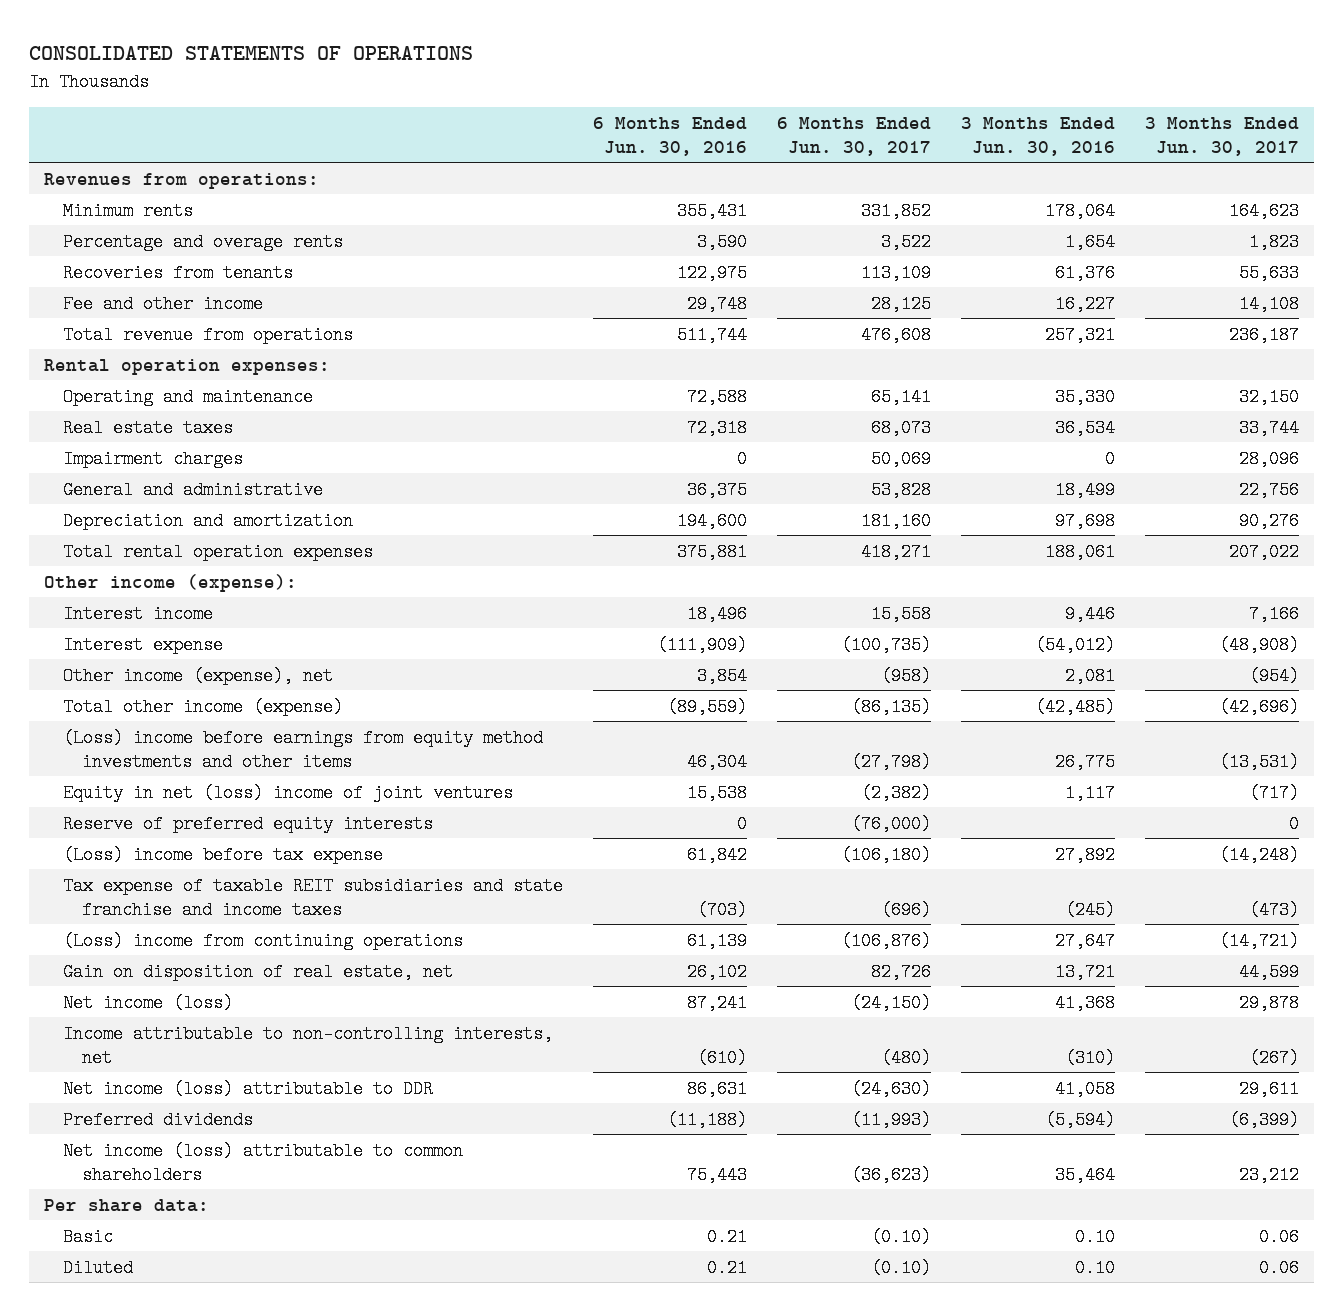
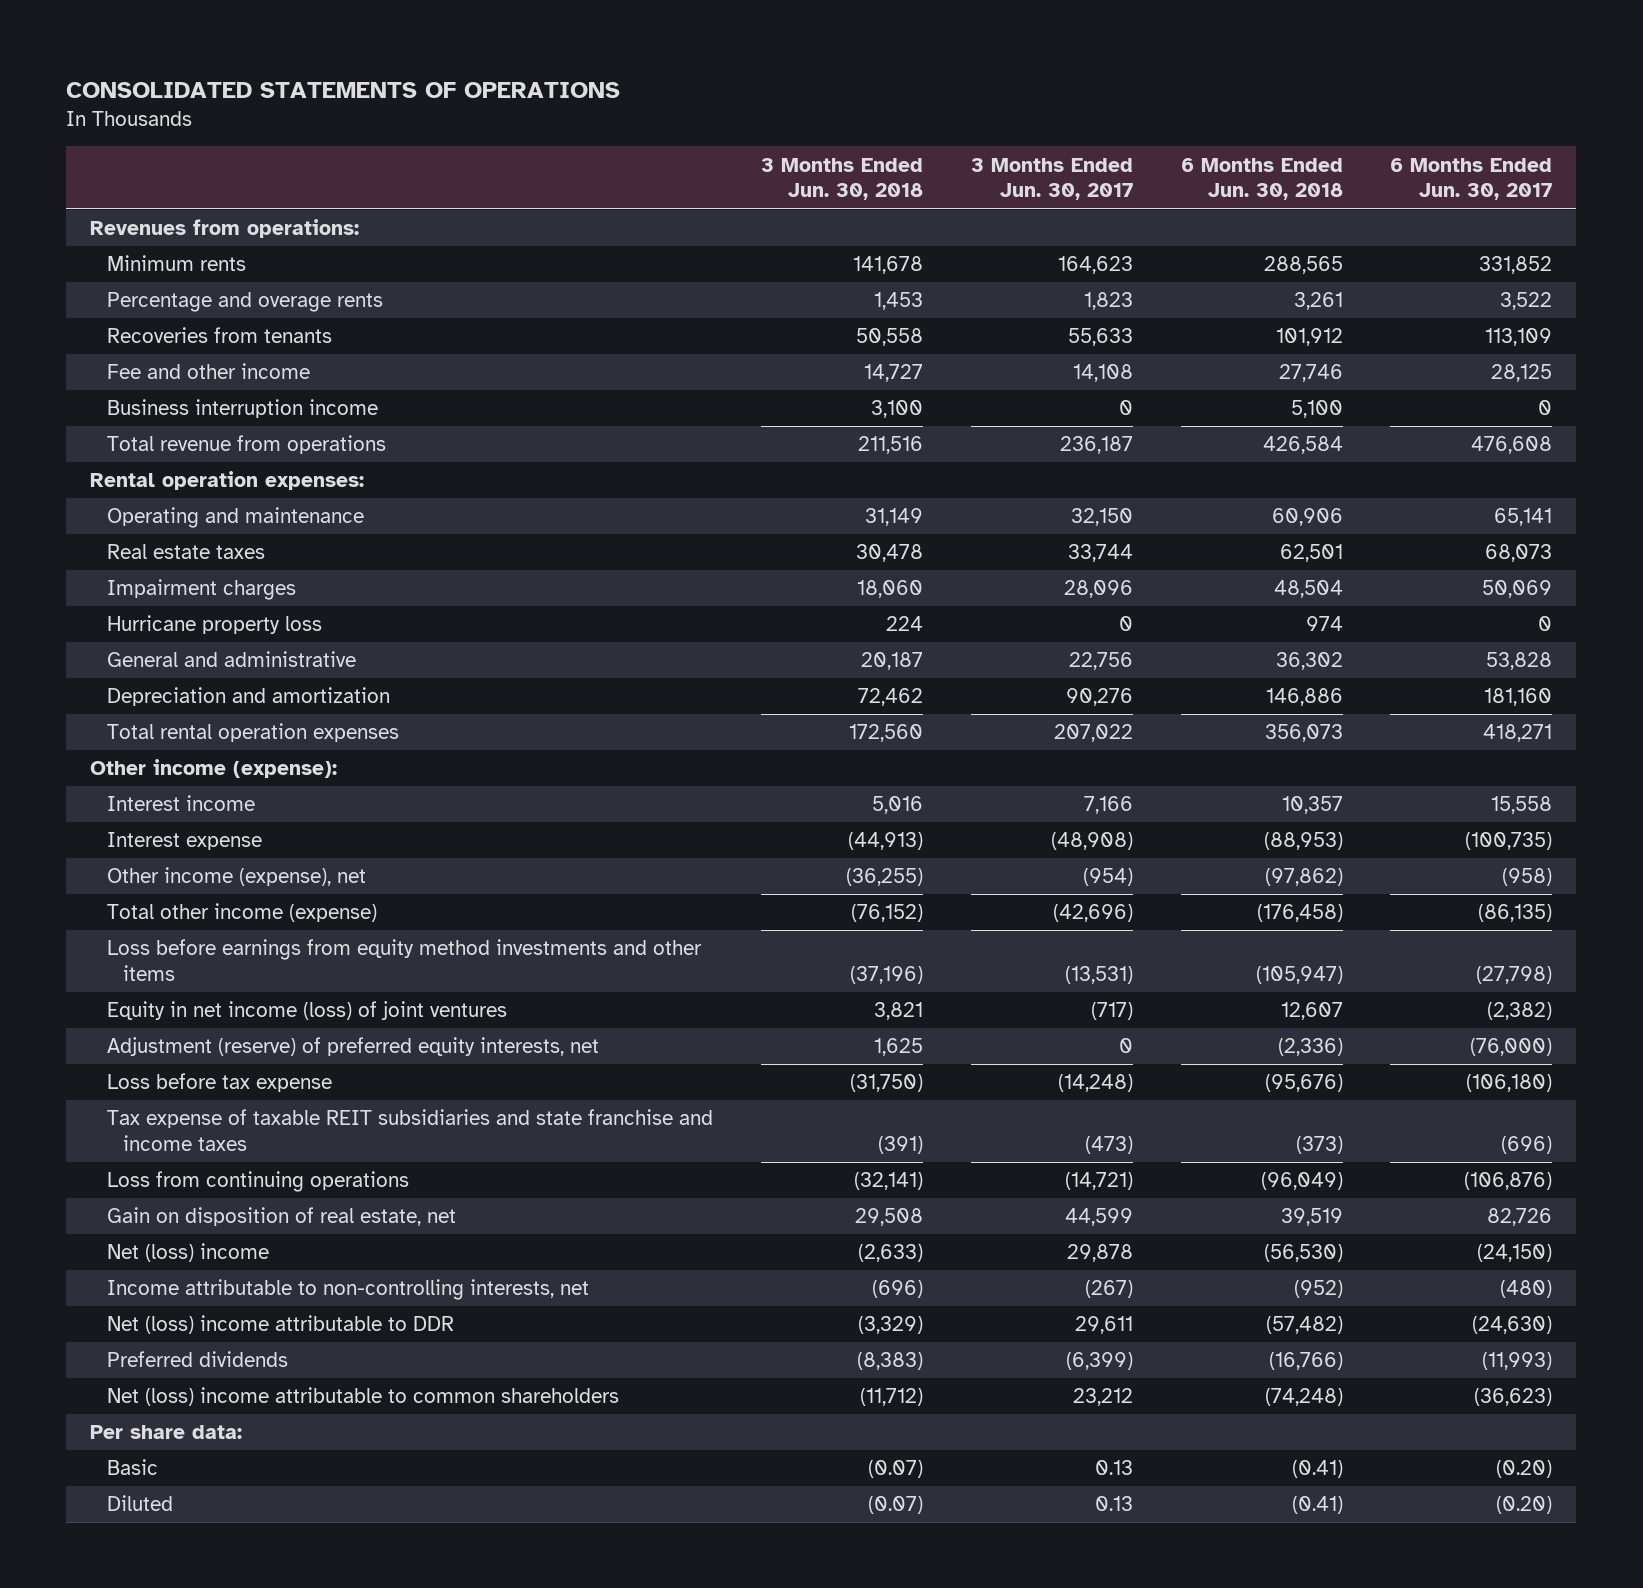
[592,116,747,156] 6 Months Ended Jun. 30, 2016 -> none
[960,116,1115,156] 3 Months Ended Jun. 30, 2016 -> none
none -> [760,157,923,201] 3 Months Ended Jun. 30, 2018
none -> [1180,157,1343,201] 6 Months Ended Jun. 30, 2018
none -> [106,399,378,419] Business interruption income
none -> [106,615,322,635] Hurricane property loss
[62,728,543,771] (Loss) income before earnings from equity method investments and other items -> [106,939,702,981] Loss before earnings from equity method investments and other items
[62,783,513,802] Equity in net (loss) income of joint ventures -> [106,1001,507,1021] Equity in net income (loss) of joint ventures
[62,814,433,833] Reserve of preferred equity interests -> [106,1037,599,1057] Adjustment (reserve) of preferred equity interests, net
[62,845,383,864] (Loss) income before tax expense -> [106,1073,332,1093] Loss before tax expense
[62,931,463,950] (Loss) income from continuing operations -> [106,1171,409,1193] Loss from continuing operations
[62,993,233,1012] Net income (loss) -> [106,1243,269,1263] Net (loss) income
[62,1079,433,1098] Net income (loss) attributable to DDR -> [106,1315,454,1335] Net (loss) income attributable to DDR
[62,1141,463,1184] Net income (loss) attributable to common shareholders -> [106,1387,619,1407] Net (loss) income attributable to common shareholders
[870,1227,931,1246] (0.10) -> [1496,1460,1553,1479] (0.20)
[1258,1227,1299,1246] 0.06 -> [1094,1460,1133,1476] 0.13
[870,1258,931,1277] (0.10) -> [1496,1496,1553,1515] (0.20)
[1258,1258,1299,1277] 0.06 -> [1094,1496,1133,1512] 0.13

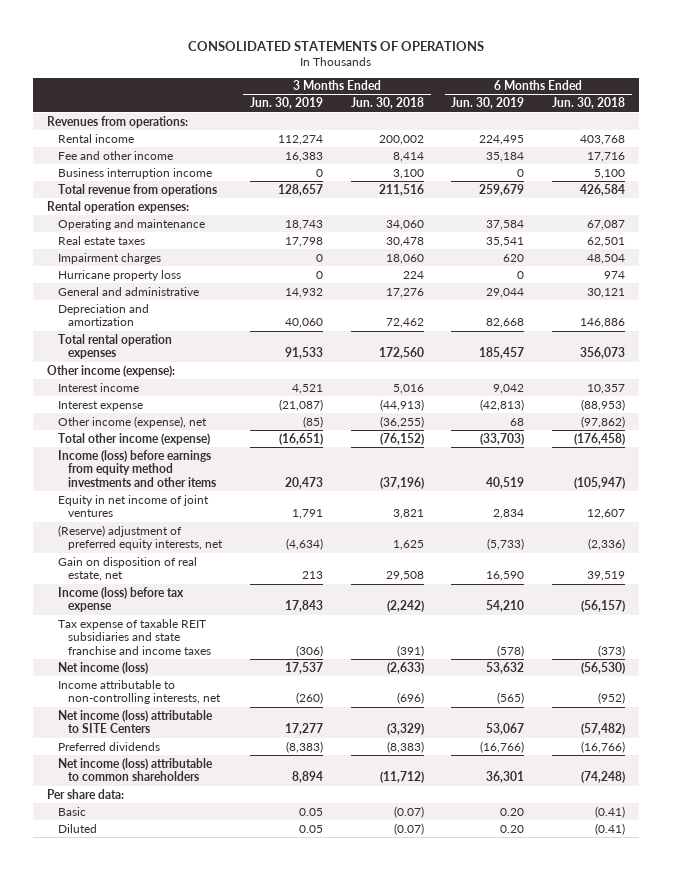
[970,157,1133,201] 3 Months Ended Jun. 30, 2017 -> none
[1390,157,1553,201] 6 Months Ended Jun. 30, 2017 -> none
none -> [249,97,323,110] Jun. 30, 2019
none -> [451,97,525,110] Jun. 30, 2019
[106,255,246,272] Minimum rents -> none
[106,292,383,313] Percentage and overage rents -> none
[106,327,332,344] Recoveries from tenants -> none
none -> [57,133,134,143] Rental income
[863,364,923,383] 14,727 -> [392,151,424,162] 8,414
[1278,364,1343,383] 27,746 -> [587,151,626,162] 17,716
[864,508,923,527] 31,149 -> [385,219,424,230] 34,060
[1271,508,1343,527] 60,906 -> [587,219,626,230] 67,087
[860,652,923,671] 20,187 -> [385,287,424,298] 17,276
[1275,652,1343,671] 36,302 -> [587,287,626,298] 30,121
[106,1073,332,1093] Loss before tax expense -> none
[106,1171,409,1193] Loss from continuing operations -> none
[106,939,702,981] Loss before earnings from equity method investments and other items -> [57,449,217,487] Income (loss) before earnings from equity method investments and other items
[106,1001,507,1021] Equity in net income (loss) of joint ventures -> [57,494,209,518] Equity in net income of joint ventures
[106,1037,599,1057] Adjustment (reserve) of preferred equity interests, net -> [57,524,224,551] (Reserve) adjustment of preferred equity interests, net
none -> [57,586,184,613] Income (loss) before tax expense
[106,1109,713,1151] Tax expense of taxable REIT subsidiaries and state franchise and income taxes -> [57,618,212,655] Tax expense of taxable REIT subsidiaries and state franchise and income taxes
[106,1243,269,1263] Net (loss) income -> [57,661,148,674] Net income (loss)
[106,1315,454,1335] Net (loss) income attributable to DDR -> [57,709,213,734] Net income (loss) attributable to SITE Centers
[106,1387,619,1407] Net (loss) income attributable to common shareholders -> [57,757,213,782] Net income (loss) attributable to common shareholders

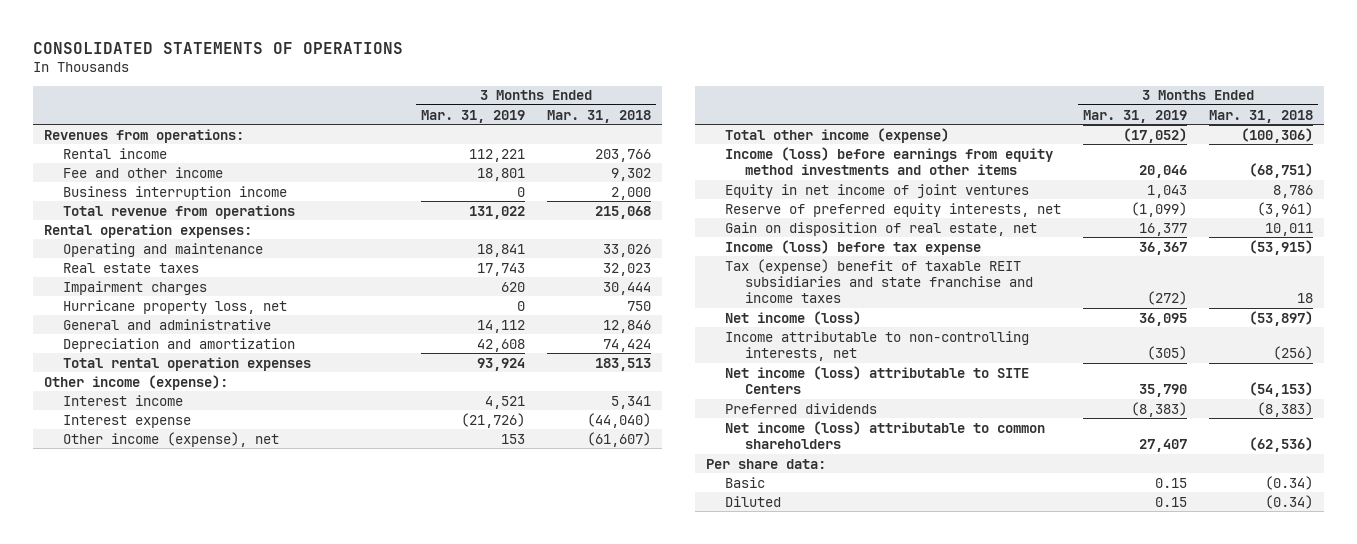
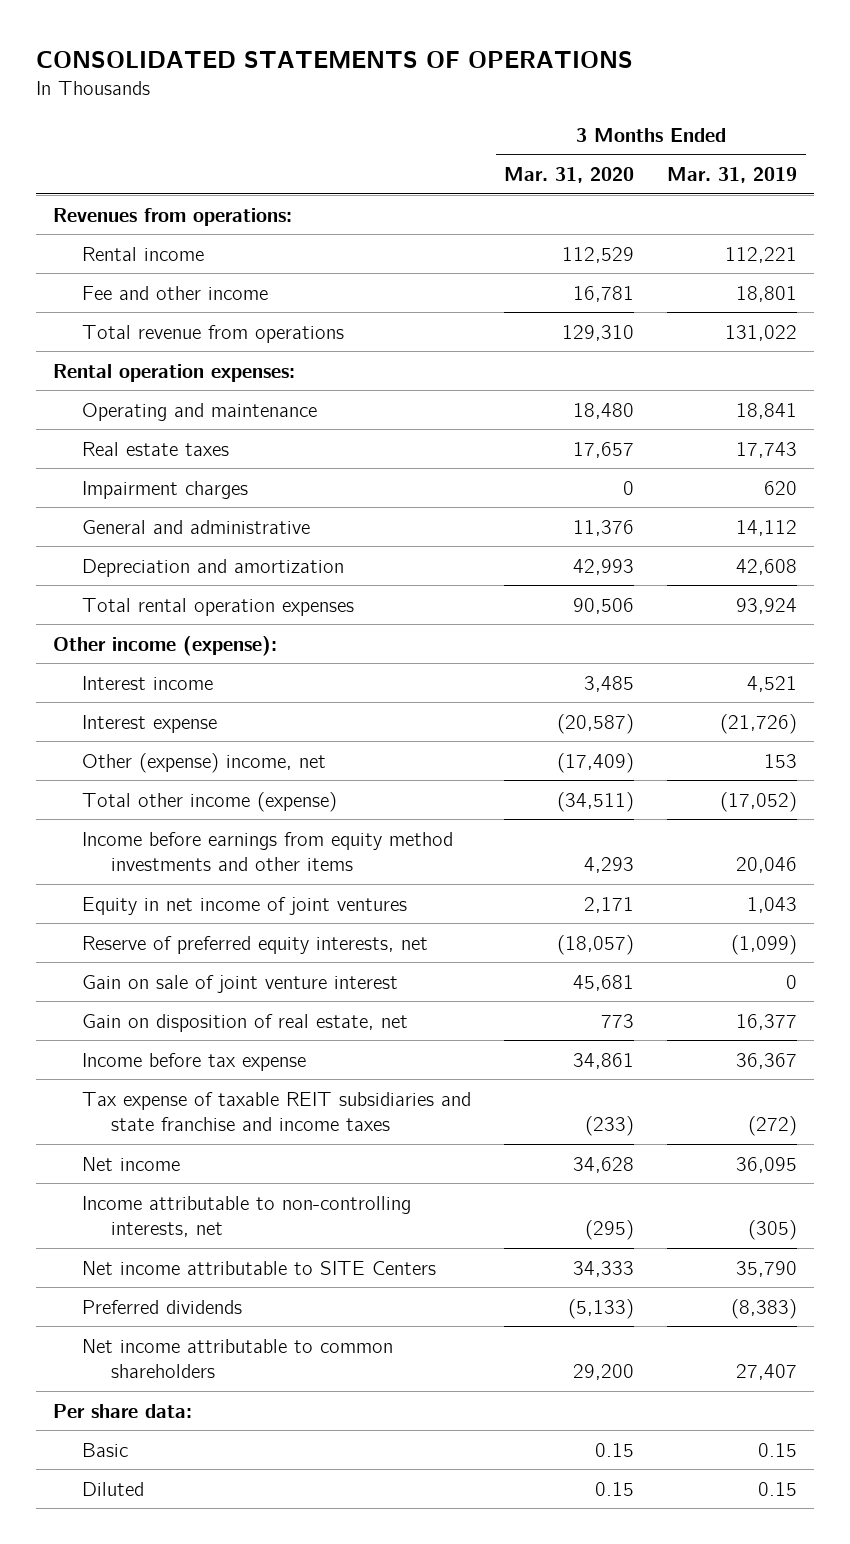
[546,109,651,123] Mar. 31, 2018 -> none
none -> [504,167,635,184] Mar. 31, 2020
[63,185,288,200] Business interruption income -> none
[63,299,288,314] Hurricane property loss, net -> none
[63,431,280,447] Other income (expense), net -> [81,752,326,773] Other (expense) income, net
[725,146,1054,175] Income (loss) before earnings from equity method investments and other items -> [81,831,453,872] Income before earnings from equity method investments and other items
none -> [81,974,398,993] Gain on sale of joint venture interest
[725,239,982,255] Income (loss) before tax expense -> [81,1052,306,1071] Income before tax expense
[725,258,1033,303] Tax (expense) benefit of taxable REIT subsidiaries and state franchise and income taxes -> [81,1091,471,1132] Tax expense of taxable REIT subsidiaries and state franchise and income taxes
[725,310,862,325] Net income (loss) -> [81,1156,180,1171] Net income
[725,365,1030,394] Net income (loss) attributable to SITE Centers -> [81,1260,436,1275] Net income attributable to SITE Centers
[725,420,1046,449] Net income (loss) attributable to common shareholders -> [81,1338,393,1379] Net income attributable to common shareholders

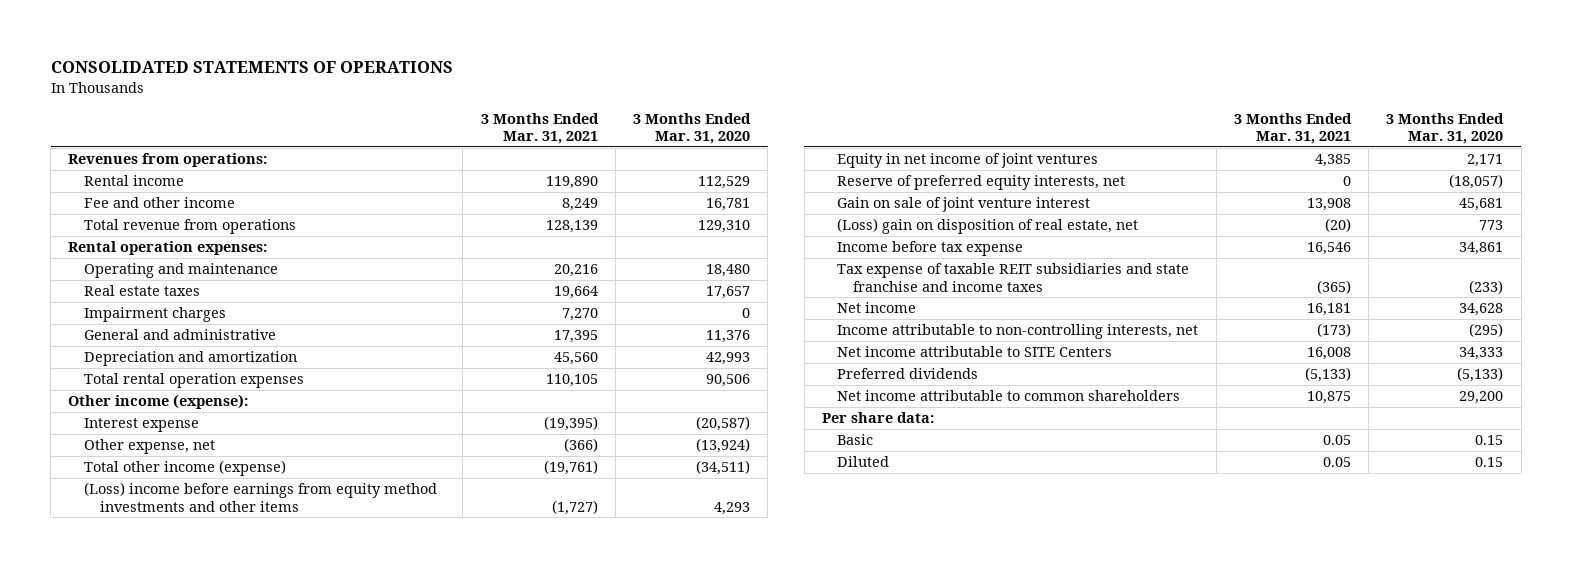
[667,167,798,184] Mar. 31, 2019 -> none
none -> [480,112,599,145] 3 Months Ended Mar. 31, 2021
[81,675,213,690] Interest income -> none
[81,752,326,773] Other (expense) income, net -> [84,439,216,455] Other expense, net
[557,752,635,773] (17,409) -> [695,438,750,454] (13,924)
[81,831,453,872] Income before earnings from equity method investments and other items -> [84,482,438,512] (Loss) income before earnings from equity method investments and other items
[81,1013,408,1032] Gain on disposition of real estate, net -> [837,218,1139,235] (Loss) gain on disposition of real estate, net

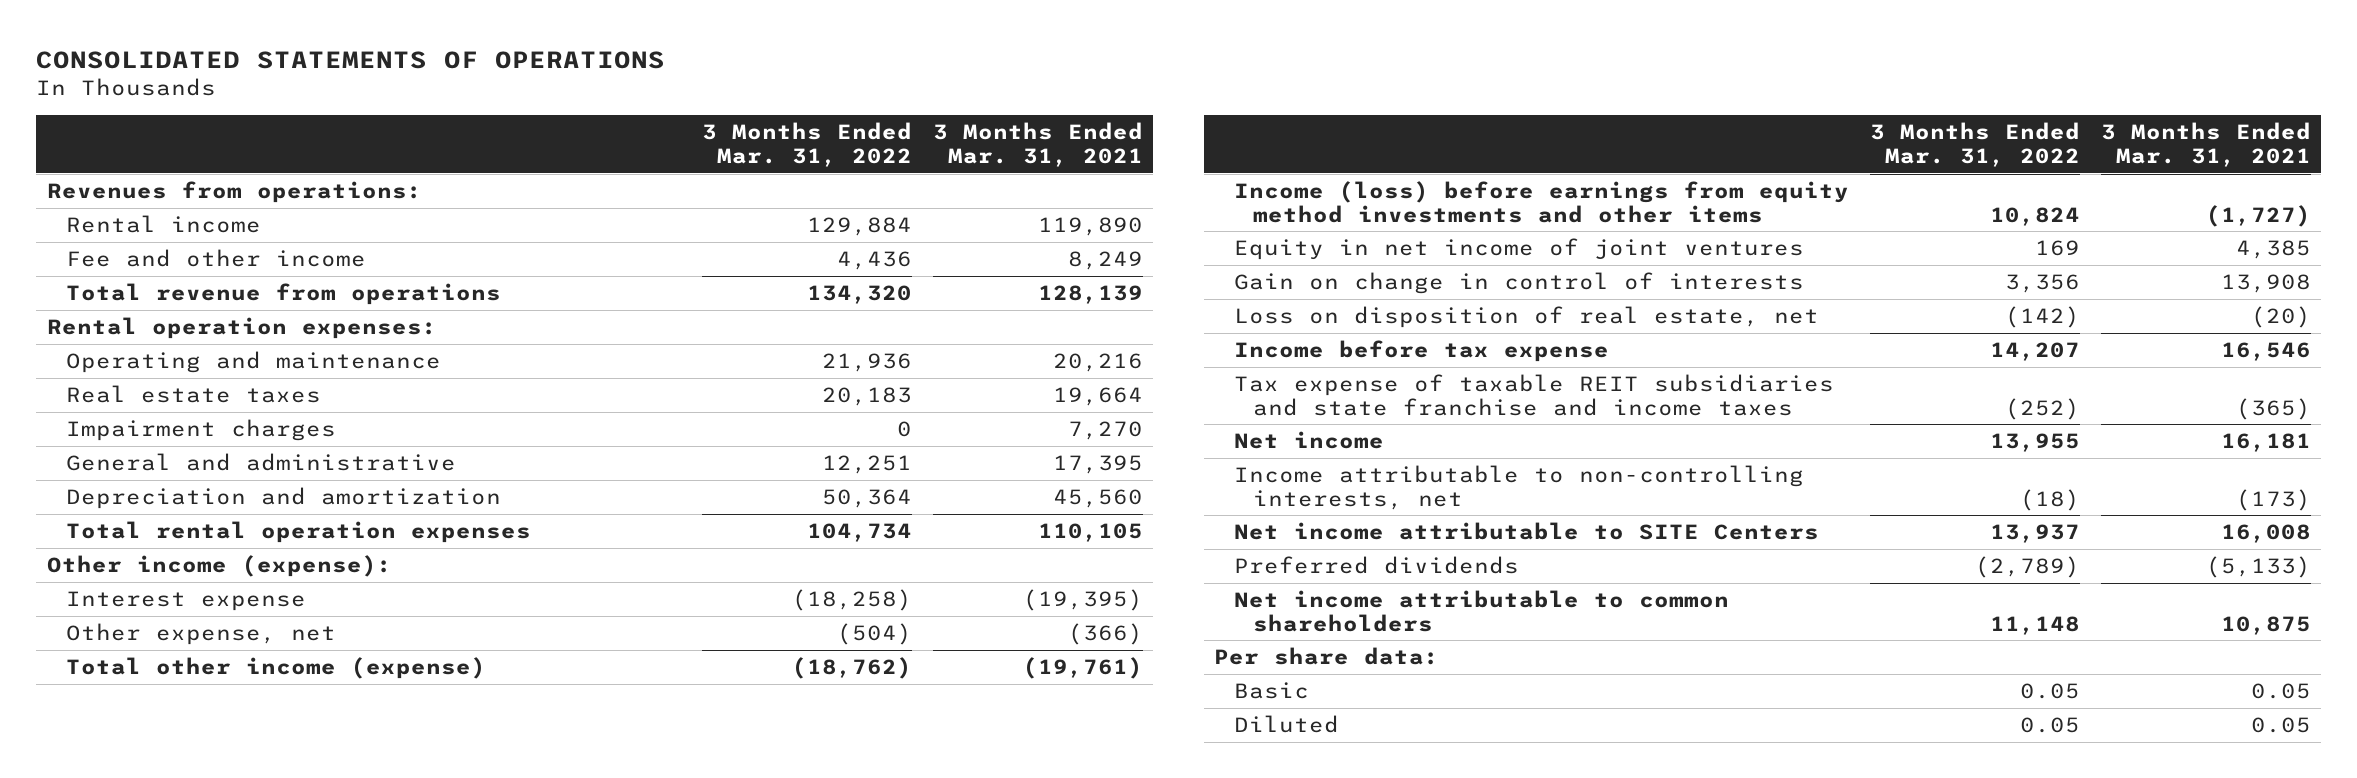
[632,112,751,145] 3 Months Ended Mar. 31, 2020 -> none
none -> [701,122,912,168] 3 Months Ended Mar. 31, 2022
[84,482,438,512] (Loss) income before earnings from equity method investments and other items -> [1233,180,1849,223] Income (loss) before earnings from equity method investments and other items
[837,175,1126,191] Reserve of preferred equity interests, net -> none
[837,197,1091,213] Gain on sale of joint venture interest -> [1233,271,1804,294] Gain on change in control of interests
[837,218,1139,235] (Loss) gain on disposition of real estate, net -> [1233,305,1819,328] Loss on disposition of real estate, net

